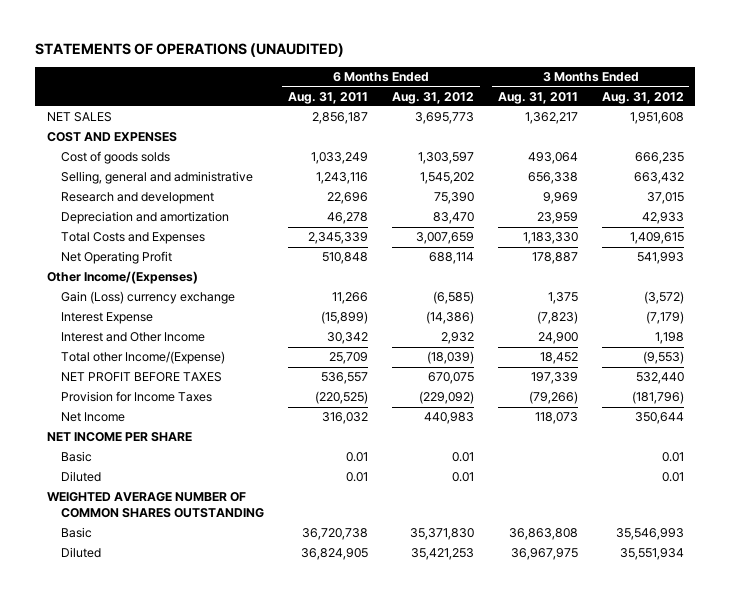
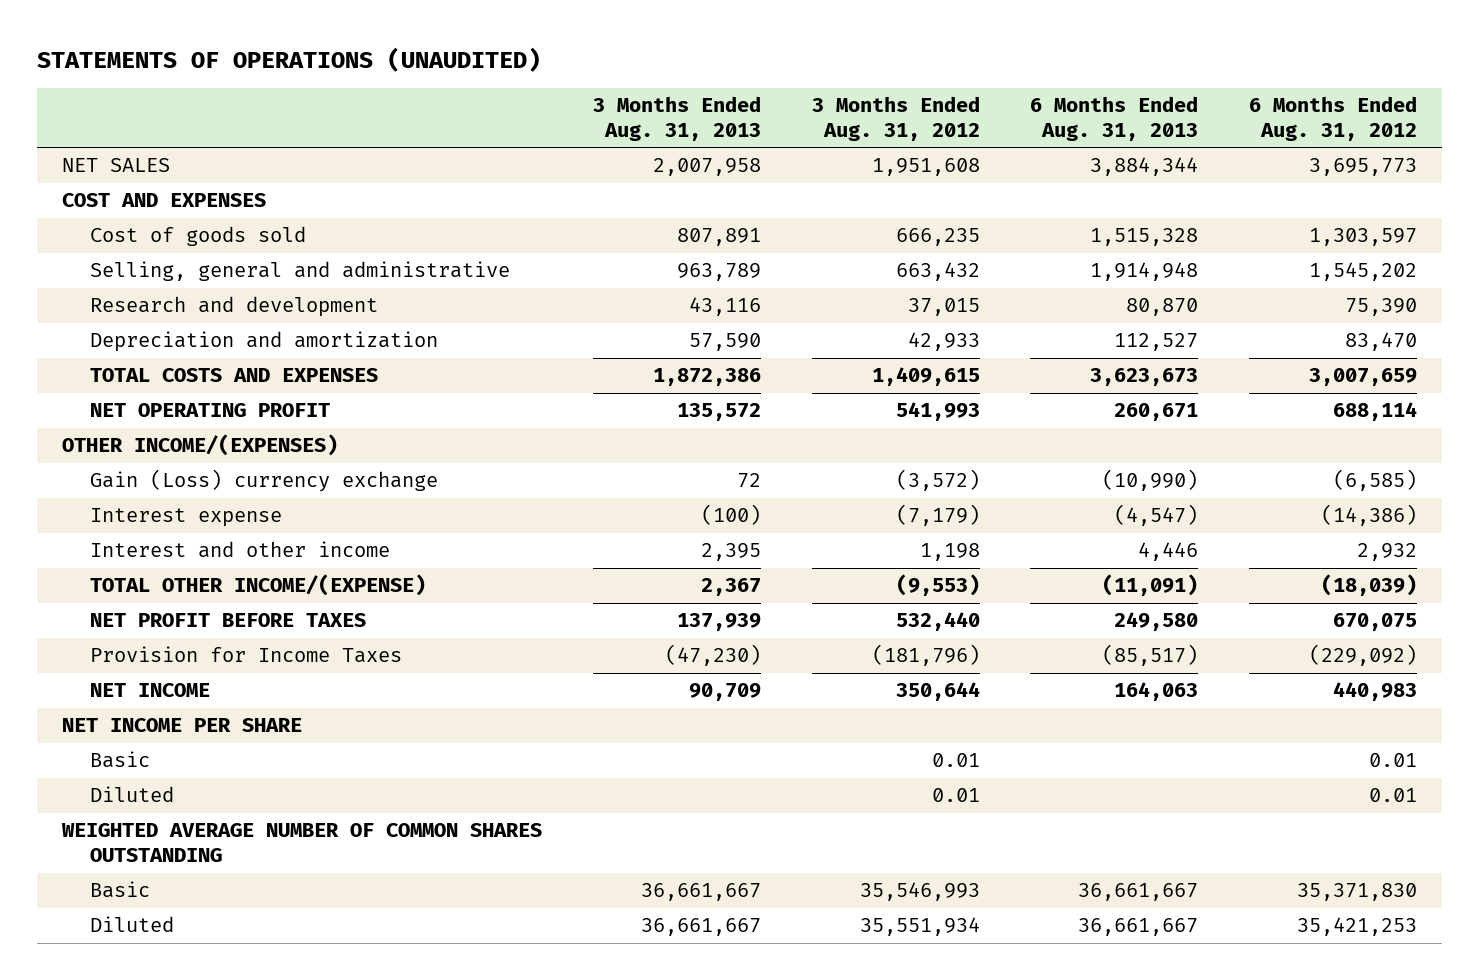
[288,91,369,104] Aug. 31, 2011 -> none
[497,91,578,104] Aug. 31, 2011 -> none
none -> [593,96,762,141] 3 Months Ended Aug. 31, 2013
none -> [1030,96,1199,141] 6 Months Ended Aug. 31, 2013
[61,151,171,165] Cost of goods solds -> [89,226,306,247] Cost of goods sold
[61,232,206,245] Total Costs and Expenses -> [89,368,378,383] TOTAL COSTS AND EXPENSES
[61,251,173,265] Net Operating Profit -> [89,403,330,418] NET OPERATING PROFIT
[46,271,198,285] Other Income/(Expenses) -> [62,434,339,457] OTHER INCOME/(EXPENSES)
[61,312,154,325] Interest Expense -> [89,508,282,528] Interest expense
[61,332,206,343] Interest and Other Income -> [89,541,390,559] Interest and other income
[61,351,226,365] Total other Income/(Expense) -> [89,574,426,597] TOTAL OTHER INCOME/(EXPENSE)
[61,412,126,423] Net Income -> [89,683,210,698] NET INCOME

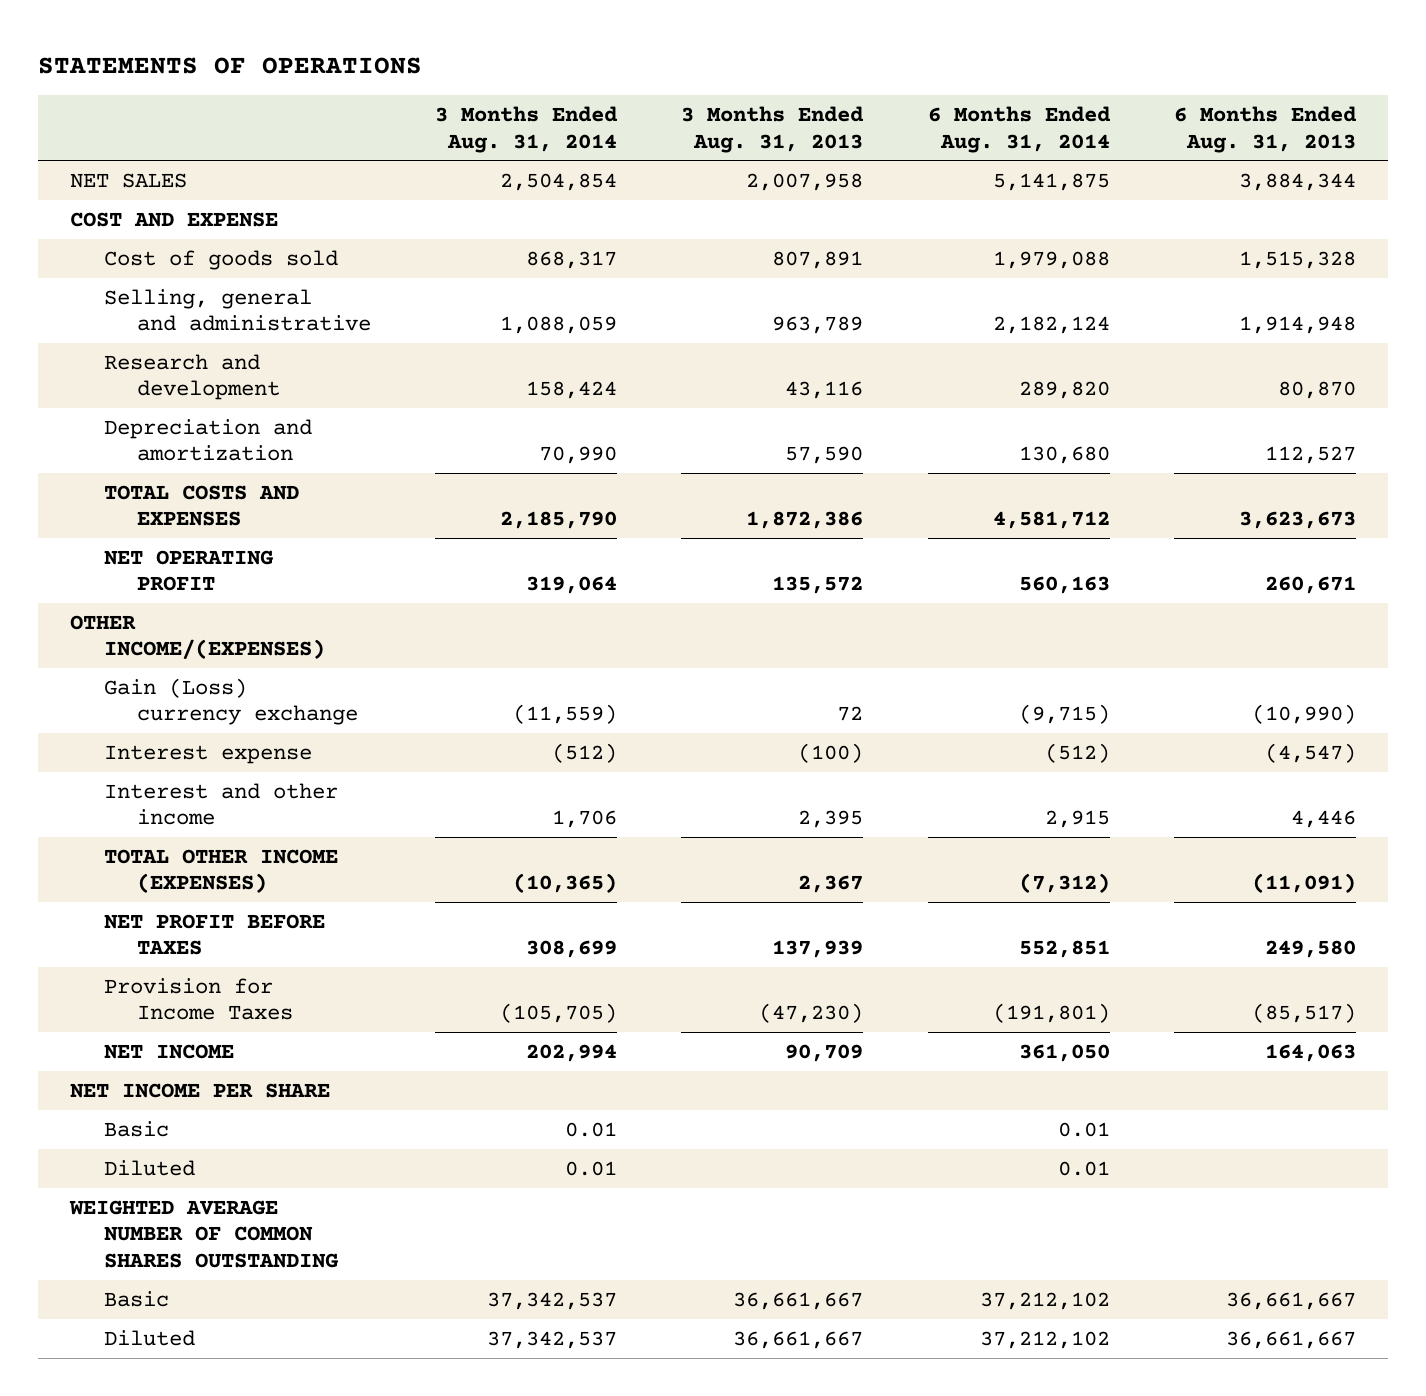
[37,47,542,73] STATEMENTS OF OPERATIONS (UNAUDITED) -> [38,56,423,74] STATEMENTS OF OPERATIONS
[811,96,980,141] 3 Months Ended Aug. 31, 2012 -> none
[1248,96,1417,141] 6 Months Ended Aug. 31, 2012 -> none
none -> [435,106,619,153] 3 Months Ended Aug. 31, 2014
none -> [927,106,1111,153] 6 Months Ended Aug. 31, 2014
[62,193,267,208] COST AND EXPENSES -> [70,211,279,227] COST AND EXPENSE
[89,574,426,597] TOTAL OTHER INCOME/(EXPENSE) -> [103,848,338,894] TOTAL OTHER INCOME (EXPENSES)

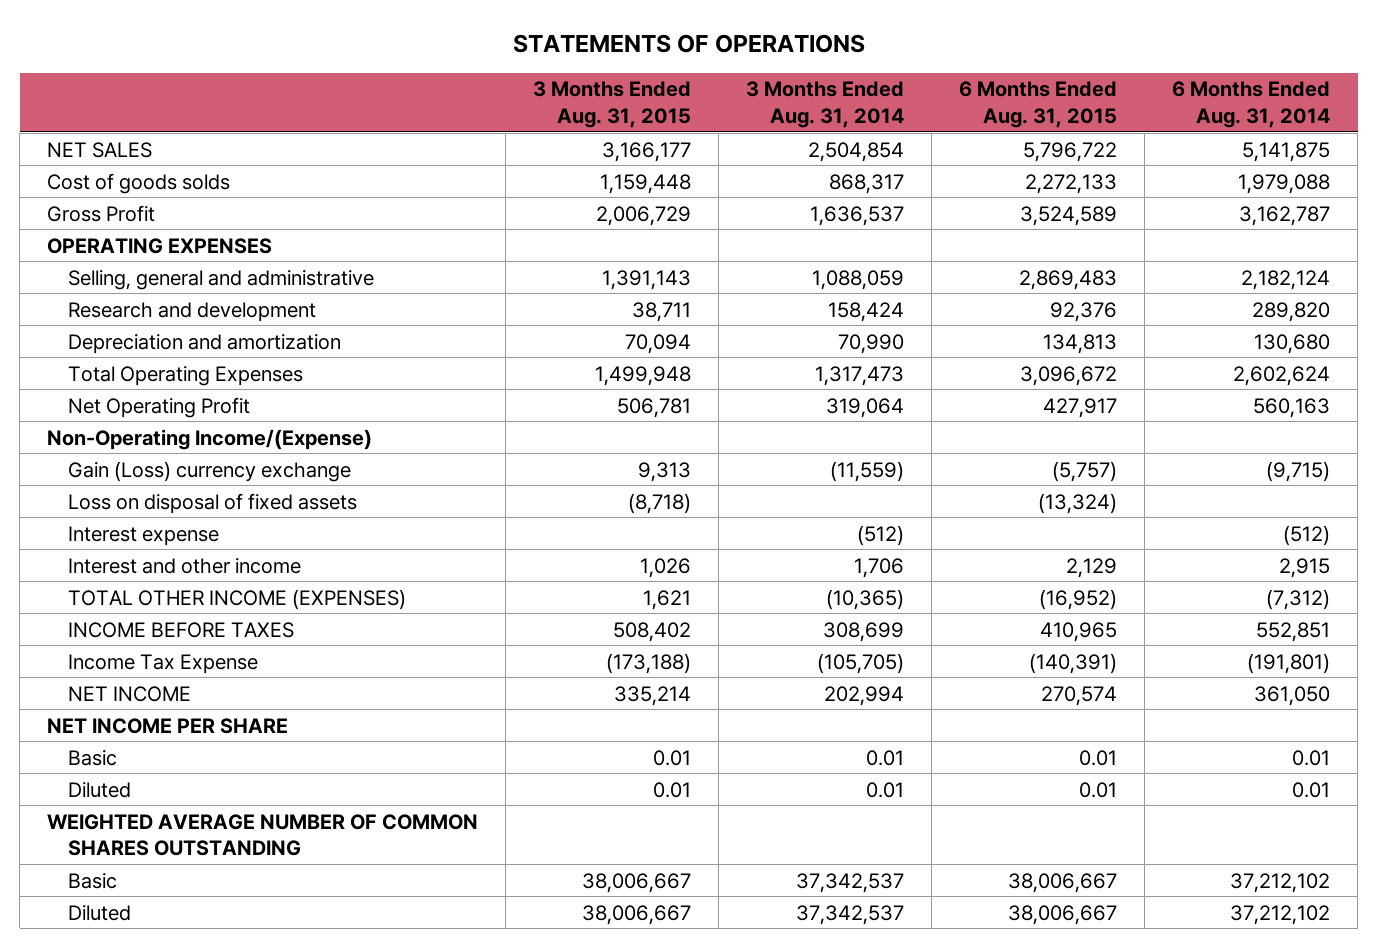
[681,106,865,153] 3 Months Ended Aug. 31, 2013 -> none
[1173,106,1357,153] 6 Months Ended Aug. 31, 2013 -> none
none -> [533,81,692,128] 3 Months Ended Aug. 31, 2015
none -> [959,81,1118,128] 6 Months Ended Aug. 31, 2015
[70,211,279,227] COST AND EXPENSE -> none
[103,249,338,270] Cost of goods sold -> [47,172,231,194] Cost of goods solds
none -> [47,204,156,222] Gross Profit
none -> [47,237,273,254] OPERATING EXPENSES
[103,484,299,527] TOTAL COSTS AND EXPENSES -> none
none -> [68,365,304,386] Total Operating Expenses
[103,549,274,592] NET OPERATING PROFIT -> [68,396,251,418] Net Operating Profit
[70,614,325,660] OTHER INCOME/(EXPENSES) -> [47,428,373,450] Non-Operating Income/(Expense)
none -> [68,492,358,514] Loss on disposal of fixed assets
[103,913,325,956] NET PROFIT BEFORE TAXES -> [68,621,295,638] INCOME BEFORE TAXES
[103,977,294,1021] Provision for Income Taxes -> [68,653,259,674] Income Tax Expense

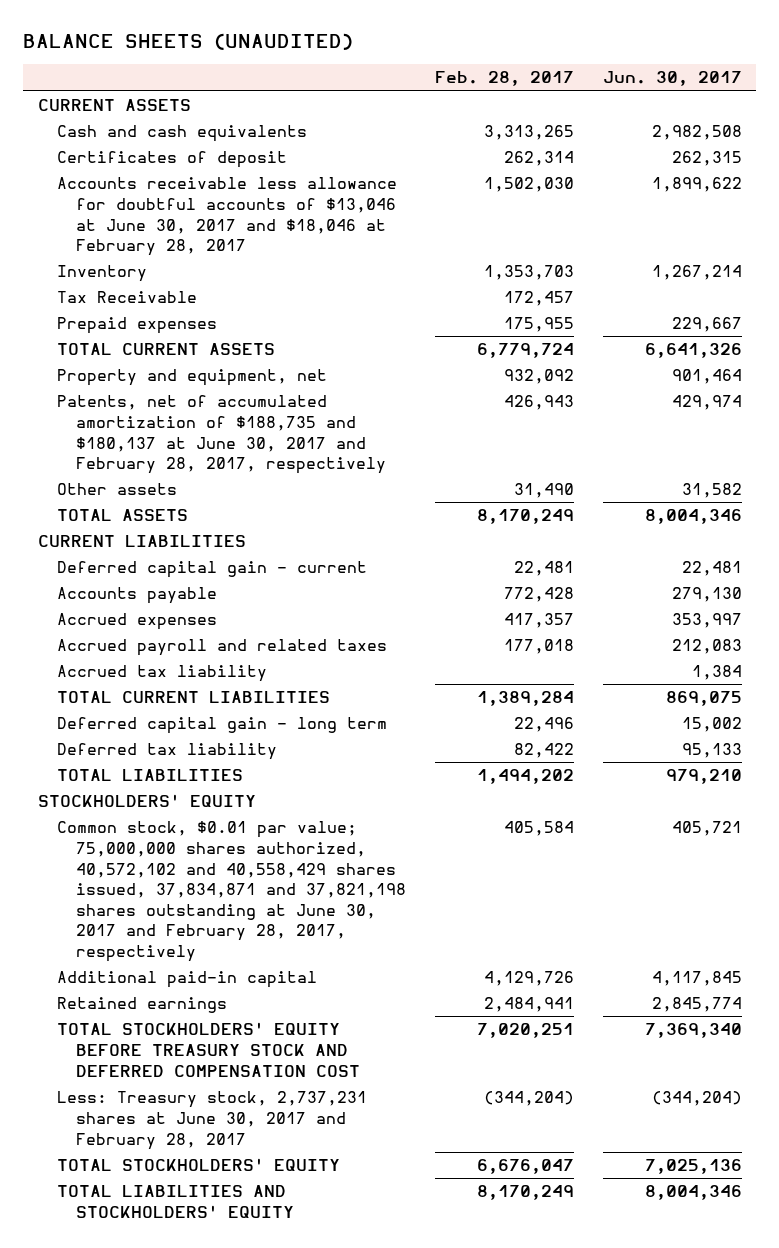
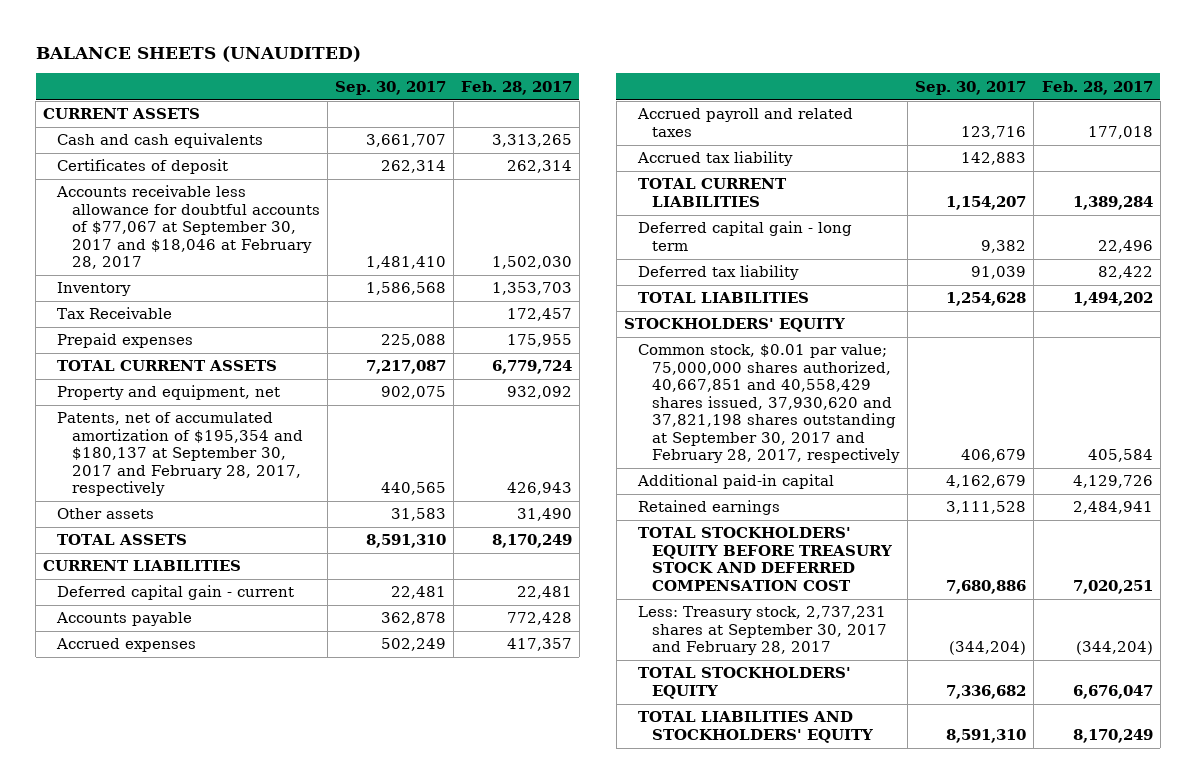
[602,71,742,87] Jun. 30, 2017 -> none
none -> [334,80,446,95] Sep. 30, 2017
[56,177,397,257] Accounts receivable less allowance for doubtful accounts of $13,046 at June 30, 2017 and $18,046 at February 28, 2017 -> [56,185,320,270] Accounts receivable less allowance for doubtful accounts of $77,067 at September 30, 2017 and $18,046 at February 28, 2017
[56,395,387,475] Patents, net of accumulated amortization of $188,735 and $180,137 at June 30, 2017 and February 28, 2017, respectively -> [57,412,303,497] Patents, net of accumulated amortization of $195,354 and $180,137 at September 30, 2017 and February 28, 2017, respectively
[56,821,407,963] Common stock, $0.01 par value; 75,000,000 shares authorized, 40,572,102 and 40,558,429 shares issued, 37,834,871 and 37,821,198 shares outstanding at June 30, 2017 and February 28, 2017, respectively -> [638,344,901,464] Common stock, $0.01 par value; 75,000,000 shares authorized, 40,667,851 and 40,558,429 shares issued, 37,930,620 and 37,821,198 shares outstanding at September 30, 2017 and February 28, 2017, respectively
[56,1091,367,1150] Less: Treasury stock, 2,737,231 shares at June 30, 2017 and February 28, 2017 -> [638,606,888,656] Less: Treasury stock, 2,737,231 shares at September 30, 2017 and February 28, 2017

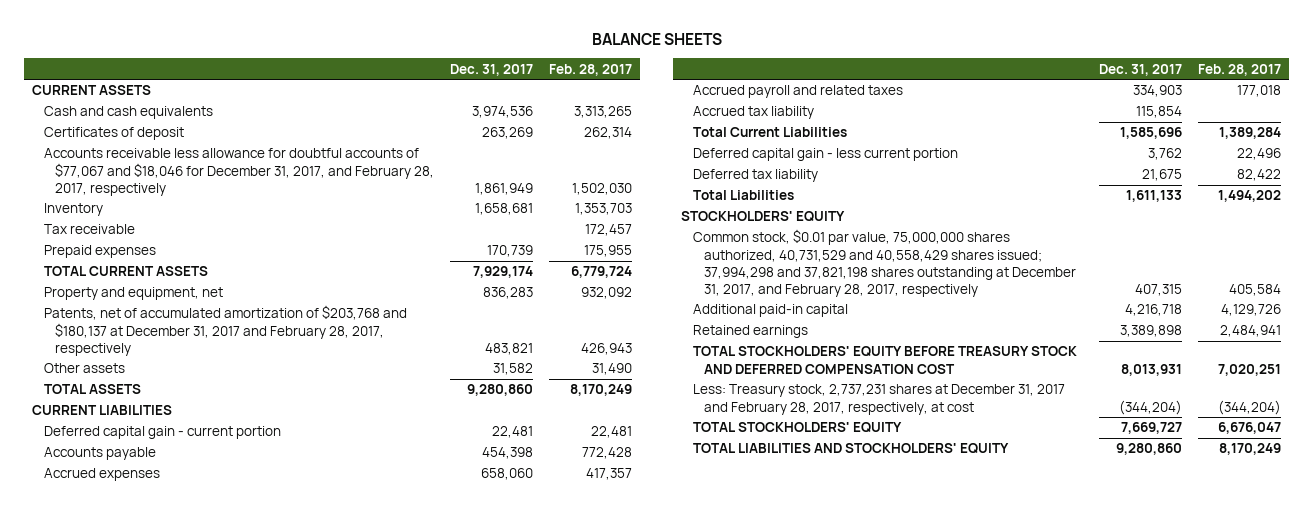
[35,45,361,62] BALANCE SHEETS (UNAUDITED) -> [591,33,722,46] BALANCE SHEETS
[334,80,446,95] Sep. 30, 2017 -> none
none -> [450,63,534,76] Dec. 31, 2017
[56,185,320,270] Accounts receivable less allowance for doubtful accounts of $77,067 at September 30, 2017 and $18,046 at February 28, 2017 -> [43,148,434,196] Accounts receivable less allowance for doubtful accounts of $77,067 and $18,046 for December 31, 2017, and February 28, 2017, respectively
[57,307,173,320] Tax Receivable -> [43,224,135,235] Tax receivable
[57,412,303,497] Patents, net of accumulated amortization of $195,354 and $180,137 at September 30, 2017 and February 28, 2017, respectively -> [43,305,407,356] Patents, net of accumulated amortization of $203,768 and $180,137 at December 31, 2017 and February 28, 2017, respectively
[57,585,295,601] Deferred capital gain - current -> [43,426,281,440] Deferred capital gain - current portion
[638,178,788,207] TOTAL CURRENT LIABILITIES -> [692,127,847,138] Total Current Liabilities
[638,221,853,251] Deferred capital gain - long term -> [692,148,958,162] Deferred capital gain - less current portion
[638,292,810,304] TOTAL LIABILITIES -> [692,190,794,201] Total Liabilities
[638,344,901,464] Common stock, $0.01 par value; 75,000,000 shares authorized, 40,667,851 and 40,558,429 shares issued, 37,930,620 and 37,821,198 shares outstanding at September 30, 2017 and February 28, 2017, respectively -> [692,229,1076,297] Common stock, $0.01 par value, 75,000,000 shares authorized, 40,731,529 and 40,558,429 shares issued; 37,994,298 and 37,821,198 shares outstanding at December 31, 2017, and February 28, 2017, respectively
[638,606,888,656] Less: Treasury stock, 2,737,231 shares at September 30, 2017 and February 28, 2017 -> [692,384,1065,415] Less: Treasury stock, 2,737,231 shares at December 31, 2017 and February 28, 2017, respectively, at cost

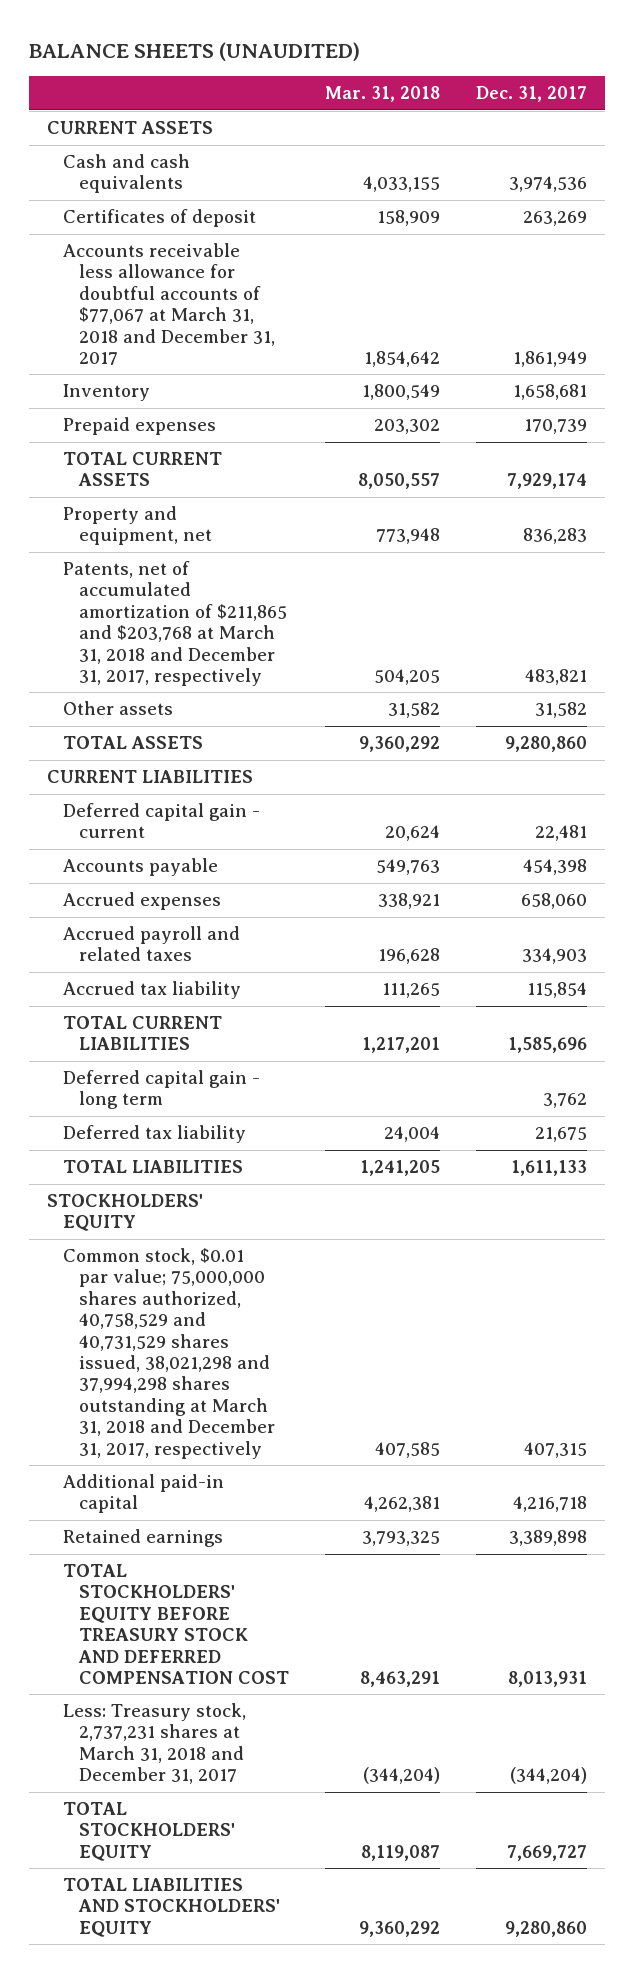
[591,33,722,46] BALANCE SHEETS -> [29,41,361,61] BALANCE SHEETS (UNAUDITED)
[549,63,633,76] Feb. 28, 2017 -> none
none -> [325,86,441,103] Mar. 31, 2018
[43,148,434,196] Accounts receivable less allowance for doubtful accounts of $77,067 and $18,046 for December 31, 2017, and February 28, 2017, respectively -> [63,243,275,366] Accounts receivable less allowance for doubtful accounts of $77,067 at March 31, 2018 and December 31, 2017
[43,224,135,235] Tax receivable -> none
[43,305,407,356] Patents, net of accumulated amortization of $203,768 and $180,137 at December 31, 2017 and February 28, 2017, respectively -> [63,561,287,687] Patents, net of accumulated amortization of $211,865 and $203,768 at March 31, 2018 and December 31, 2017, respectively
[43,426,281,440] Deferred capital gain - current portion -> [63,803,261,839] Deferred capital gain - current
[692,127,847,138] Total Current Liabilities -> [63,1016,223,1051] TOTAL CURRENT LIABILITIES
[692,148,958,162] Deferred capital gain - less current portion -> [63,1070,261,1110] Deferred capital gain - long term
[692,190,794,201] Total Liabilities -> [63,1160,244,1174] TOTAL LIABILITIES
[692,229,1076,297] Common stock, $0.01 par value, 75,000,000 shares authorized, 40,731,529 and 40,558,429 shares issued; 37,994,298 and 37,821,198 shares outstanding at December 31, 2017, and February 28, 2017, respectively -> [63,1248,275,1459] Common stock, $0.01 par value; 75,000,000 shares authorized, 40,758,529 and 40,731,529 shares issued, 38,021,298 and 37,994,298 shares outstanding at March 31, 2018 and December 31, 2017, respectively
[692,384,1065,415] Less: Treasury stock, 2,737,231 shares at December 31, 2017 and February 28, 2017, respectively, at cost -> [63,1703,247,1785] Less: Treasury stock, 2,737,231 shares at March 31, 2018 and December 31, 2017

